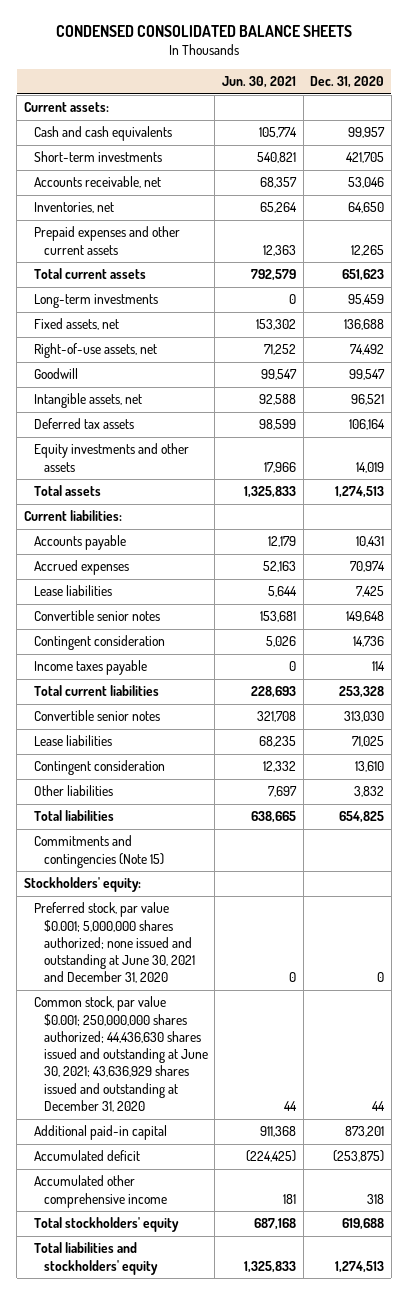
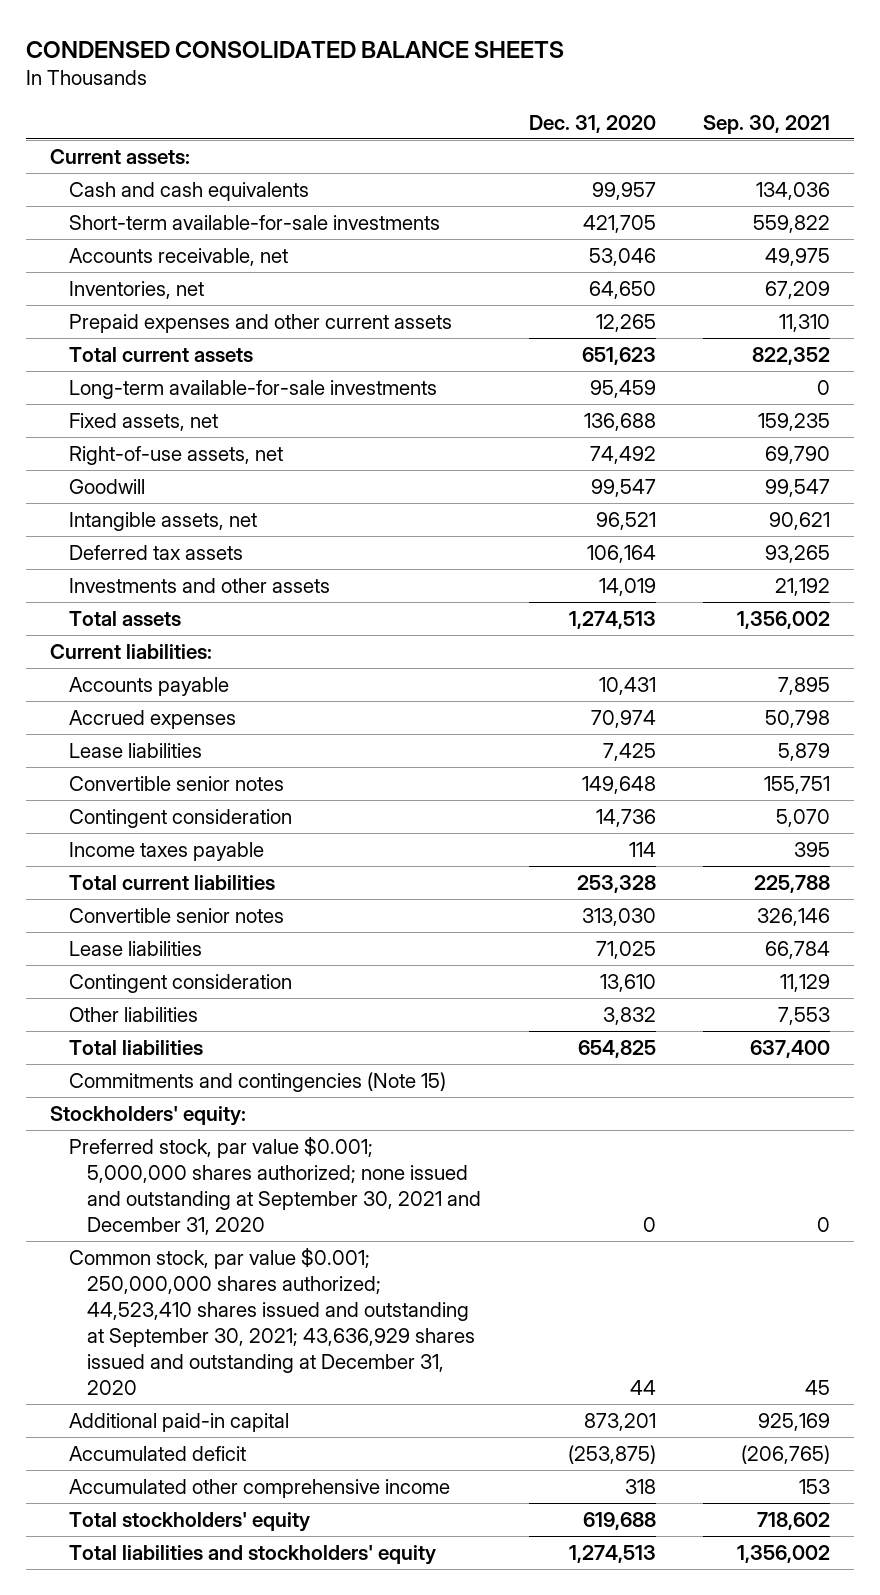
[222,75,297,88] Jun. 30, 2021 -> none
none -> [703,114,831,134] Sep. 30, 2021
[33,151,162,163] Short-term investments -> [68,214,440,230] Short-term available-for-sale investments
[33,294,158,309] Long-term investments -> [68,379,437,399] Long-term available-for-sale investments
[33,443,189,472] Equity investments and other assets -> [68,577,330,593] Investments and other assets
[33,902,195,984] Preferred stock, par value $0.001; 5,000,000 shares authorized; none issued and outstanding at June 30, 2021 and December 31, 2020 -> [68,1135,482,1235] Preferred stock, par value $0.001; 5,000,000 shares authorized; none issued and outstanding at September 30, 2021 and December 31, 2020
[33,996,208,1113] Common stock, par value $0.001; 250,000,000 shares authorized; 44,436,630 shares issued and outstanding at June 30, 2021; 43,636,929 shares issued and outstanding at December 31, 2020 -> [68,1246,476,1395] Common stock, par value $0.001; 250,000,000 shares authorized; 44,523,410 shares issued and outstanding at September 30, 2021; 43,636,929 shares issued and outstanding at December 31, 2020

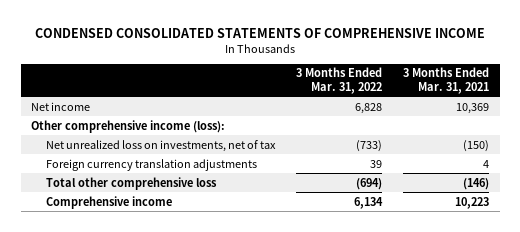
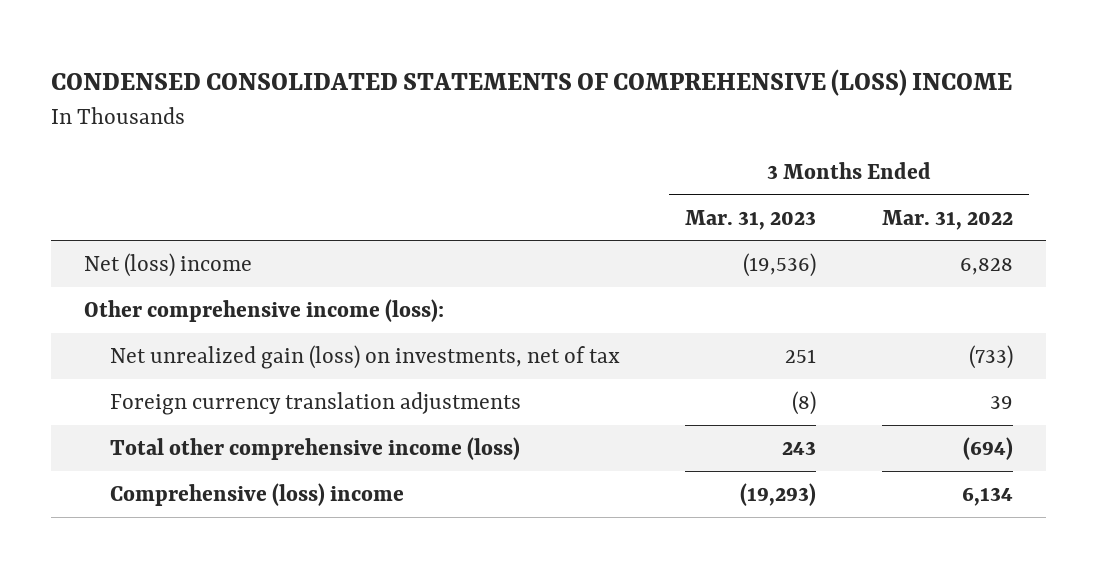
[35,27,486,38] CONDENSED CONSOLIDATED STATEMENTS OF COMPREHENSIVE INCOME -> [50,68,1012,96] CONDENSED CONSOLIDATED STATEMENTS OF COMPREHENSIVE (LOSS) INCOME
[402,67,489,94] 3 Months Ended Mar. 31, 2021 -> none
none -> [685,209,817,230] Mar. 31, 2023
[31,101,91,111] Net income -> [83,253,252,278] Net (loss) income
[45,139,276,152] Net unrealized loss on investments, net of tax -> [109,345,620,370] Net unrealized gain (loss) on investments, net of tax
[45,176,217,190] Total other comprehensive loss -> [109,437,520,461] Total other comprehensive income (loss)
[45,195,172,209] Comprehensive income -> [109,483,404,507] Comprehensive (loss) income

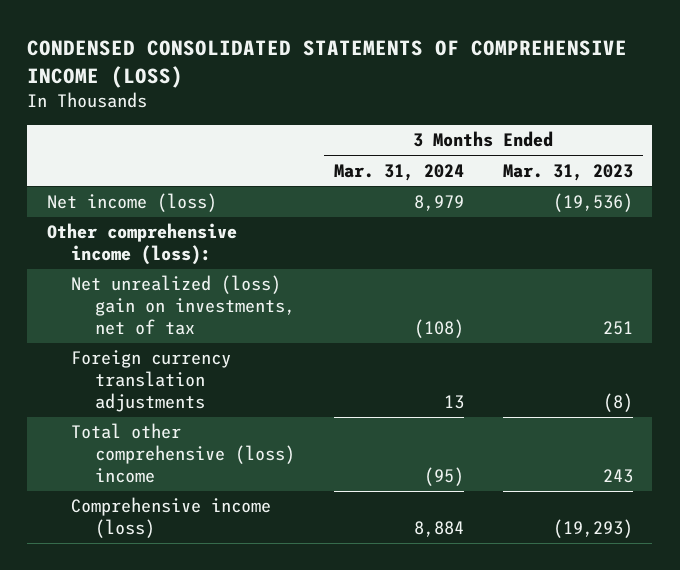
[50,68,1012,96] CONDENSED CONSOLIDATED STATEMENTS OF COMPREHENSIVE (LOSS) INCOME -> [27,39,628,88] CONDENSED CONSOLIDATED STATEMENTS OF COMPREHENSIVE INCOME (LOSS)
[881,209,1013,230] Mar. 31, 2022 -> none
none -> [333,163,464,181] Mar. 31, 2024
[83,253,252,278] Net (loss) income -> [46,193,217,213] Net income (loss)
[109,345,620,370] Net unrealized gain (loss) on investments, net of tax -> [70,275,295,335] Net unrealized (loss) gain on investments, net of tax
[109,437,520,461] Total other comprehensive income (loss) -> [70,423,295,483] Total other comprehensive (loss) income
[109,483,404,507] Comprehensive (loss) income -> [70,497,271,539] Comprehensive income (loss)

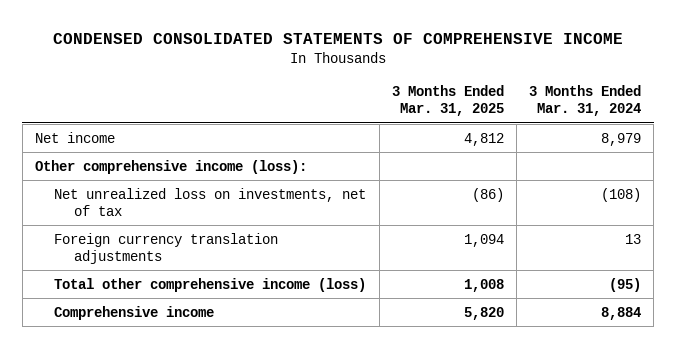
[27,39,628,88] CONDENSED CONSOLIDATED STATEMENTS OF COMPREHENSIVE INCOME (LOSS) -> [53,33,624,45] CONDENSED CONSOLIDATED STATEMENTS OF COMPREHENSIVE INCOME
[502,163,633,181] Mar. 31, 2023 -> none
none -> [391,85,504,117] 3 Months Ended Mar. 31, 2025
[46,193,217,213] Net income (loss) -> [35,131,116,143] Net income
[70,275,295,335] Net unrealized (loss) gain on investments, net of tax -> [54,187,367,216] Net unrealized loss on investments, net of tax
[70,423,295,483] Total other comprehensive (loss) income -> [54,277,367,292] Total other comprehensive income (loss)
[70,497,271,539] Comprehensive income (loss) -> [54,305,215,320] Comprehensive income

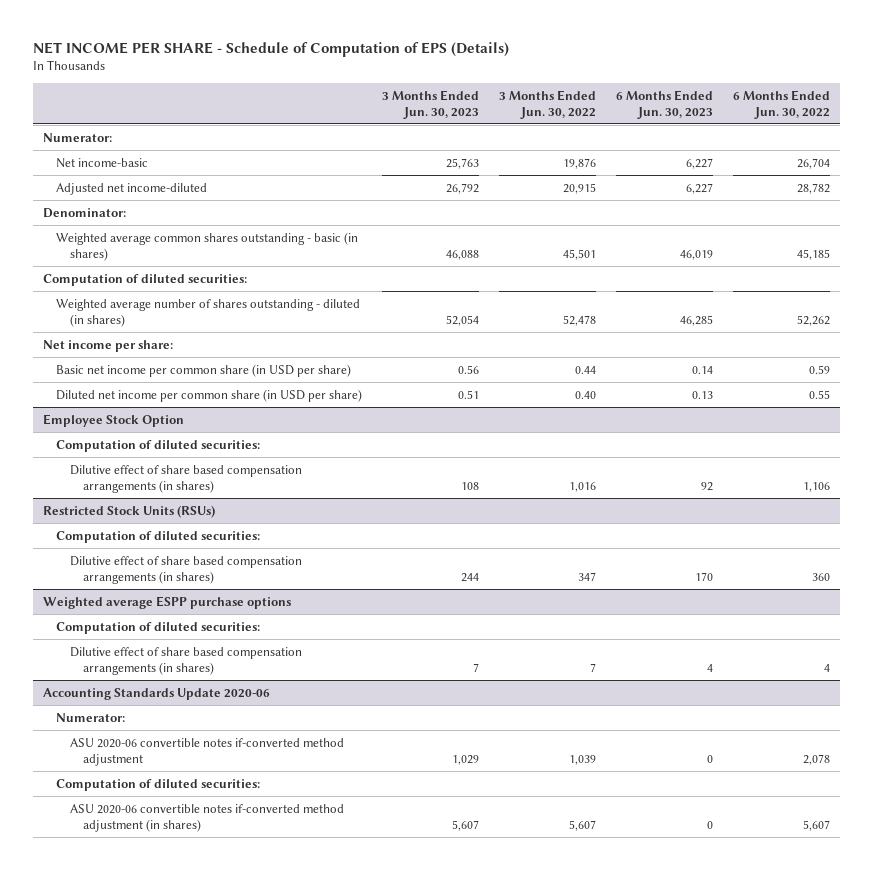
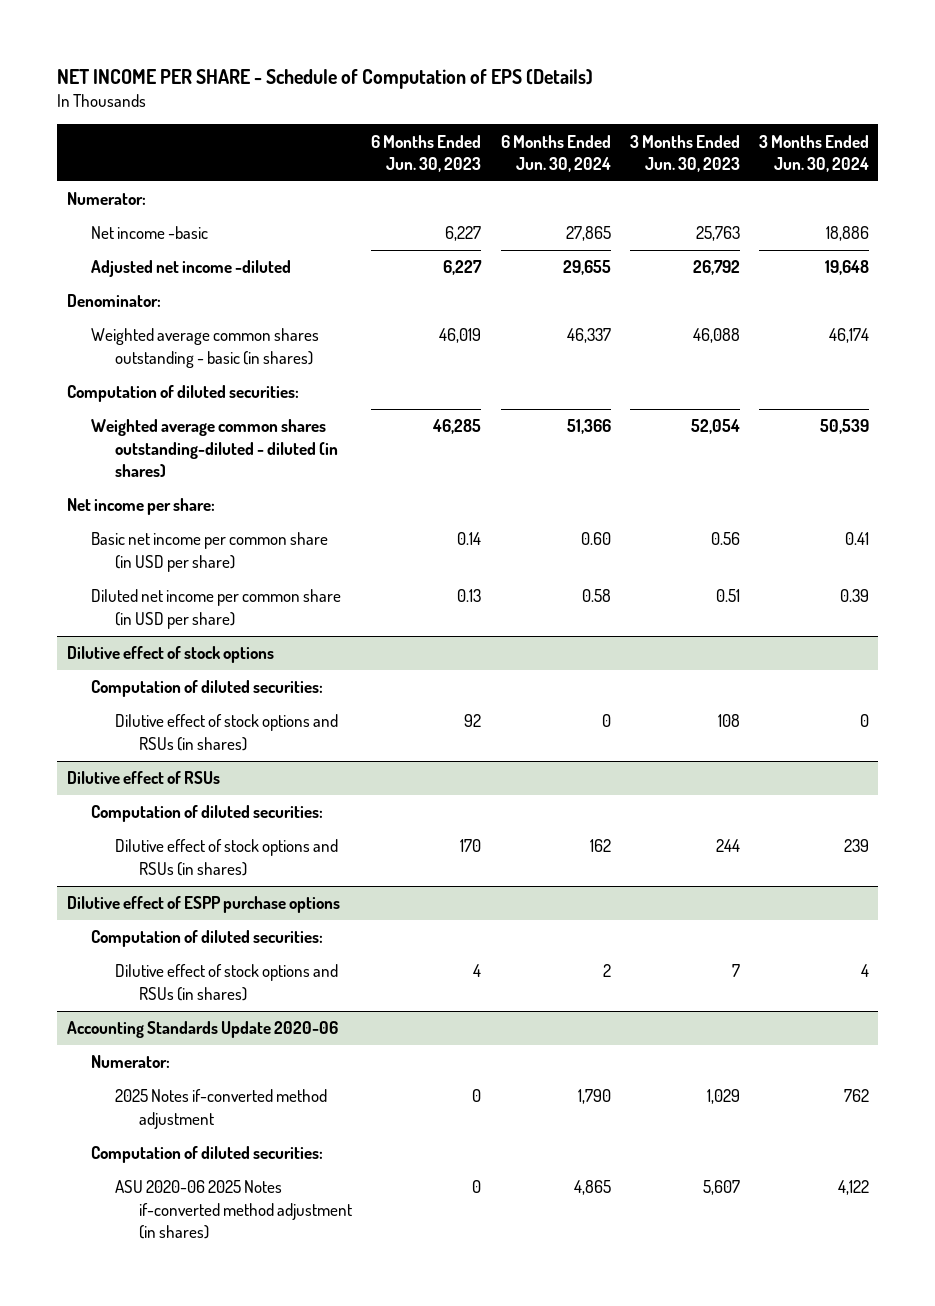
[499,89,597,119] 3 Months Ended Jun. 30, 2022 -> none
[733,89,831,119] 6 Months Ended Jun. 30, 2022 -> none
none -> [500,134,611,172] 6 Months Ended Jun. 30, 2024
none -> [758,134,869,172] 3 Months Ended Jun. 30, 2024
[56,157,149,168] Net income-basic -> [90,226,208,240] Net income -basic
[56,182,208,195] Adjusted net income-diluted -> [90,260,291,278] Adjusted net income -diluted
[56,298,361,327] Weighted average number of shares outstanding - diluted (in shares) -> [90,419,339,477] Weighted average common shares outstanding-diluted - diluted (in shares)
[42,413,184,427] Employee Stock Option -> [66,646,274,664] Dilutive effect of stock options
[69,464,302,493] Dilutive effect of share based compensation arrangements (in shares) -> [115,714,339,751] Dilutive effect of stock options and RSUs (in shares)
[42,504,215,518] Restricted Stock Units (RSUs) -> [66,771,220,785] Dilutive effect of RSUs
[69,555,302,584] Dilutive effect of share based compensation arrangements (in shares) -> [115,839,339,876] Dilutive effect of stock options and RSUs (in shares)
[42,595,291,609] Weighted average ESPP purchase options -> [66,896,340,914] Dilutive effect of ESPP purchase options
[69,646,302,675] Dilutive effect of share based compensation arrangements (in shares) -> [115,964,339,1001] Dilutive effect of stock options and RSUs (in shares)
[69,737,344,766] ASU 2020-06 convertible notes if-converted method adjustment -> [115,1089,328,1129] 2025 Notes if-converted method adjustment
[69,803,344,832] ASU 2020-06 convertible notes if-converted method adjustment (in shares) -> [115,1180,353,1239] ASU 2020-06 2025 Notes if-converted method adjustment (in shares)

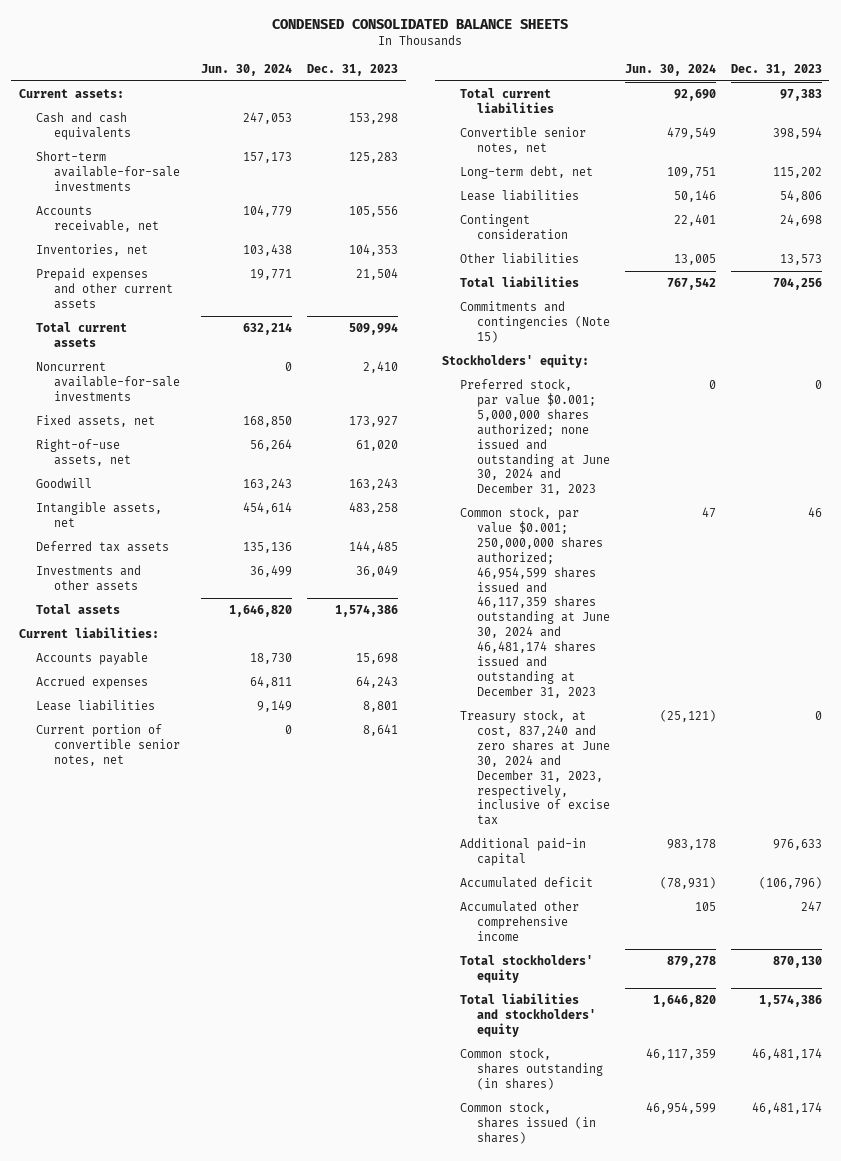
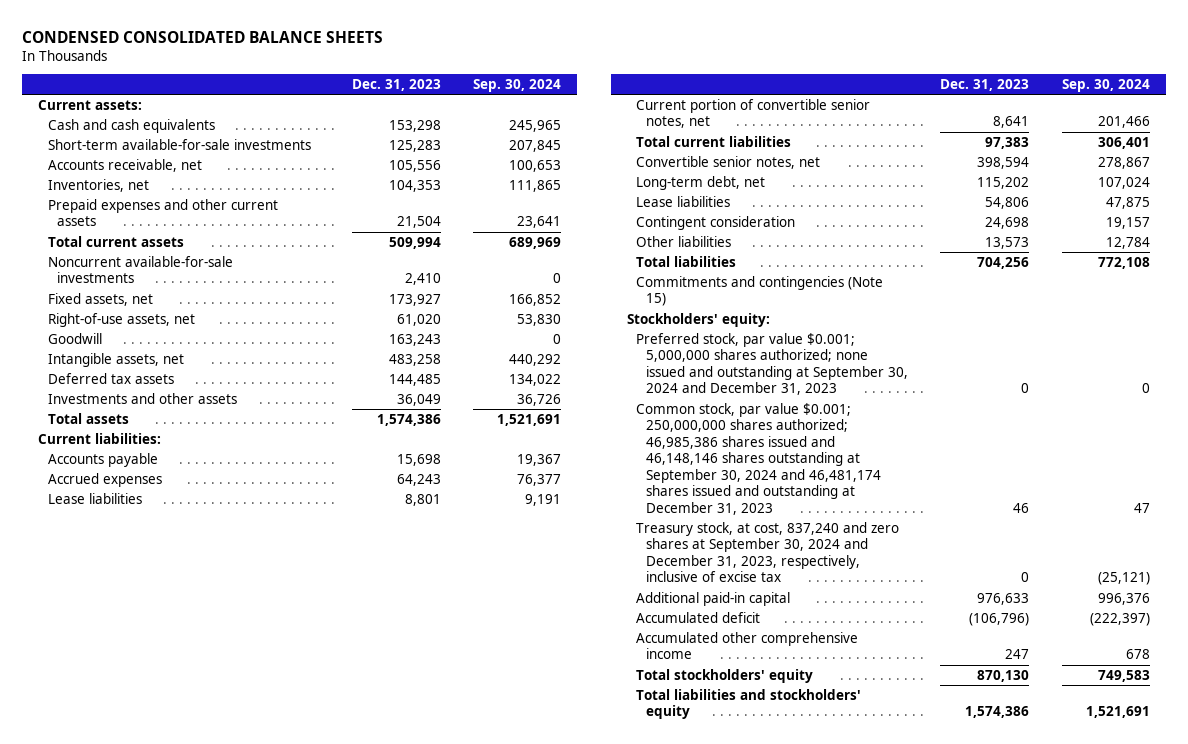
[201,64,293,77] Jun. 30, 2024 -> none
none -> [473,79,562,93] Sep. 30, 2024
[459,379,611,496] Preferred stock, par value $0.001; 5,000,000 shares authorized; none issued and outstanding at June 30, 2024 and December 31, 2023 -> [636,332,908,396] Preferred stock, par value $0.001; 5,000,000 shares authorized; none issued and outstanding at September 30, 2024 and December 31, 2023
[459,507,611,698] Common stock, par value $0.001; 250,000,000 shares authorized; 46,954,599 shares issued and 46,117,359 shares outstanding at June 30, 2024 and 46,481,174 shares issued and outstanding at December 31, 2023 -> [636,402,881,515] Common stock, par value $0.001; 250,000,000 shares authorized; 46,985,386 shares issued and 46,148,146 shares outstanding at September 30, 2024 and 46,481,174 shares issued and outstanding at December 31, 2023
[459,710,611,826] Treasury stock, at cost, 837,240 and zero shares at June 30, 2024 and December 31, 2023, respectively, inclusive of excise tax -> [636,521,900,583] Treasury stock, at cost, 837,240 and zero shares at September 30, 2024 and December 31, 2023, respectively, inclusive of excise tax
[459,1048,604,1090] Common stock, shares outstanding (in shares) -> none
[459,1102,597,1144] Common stock, shares issued (in shares) -> none

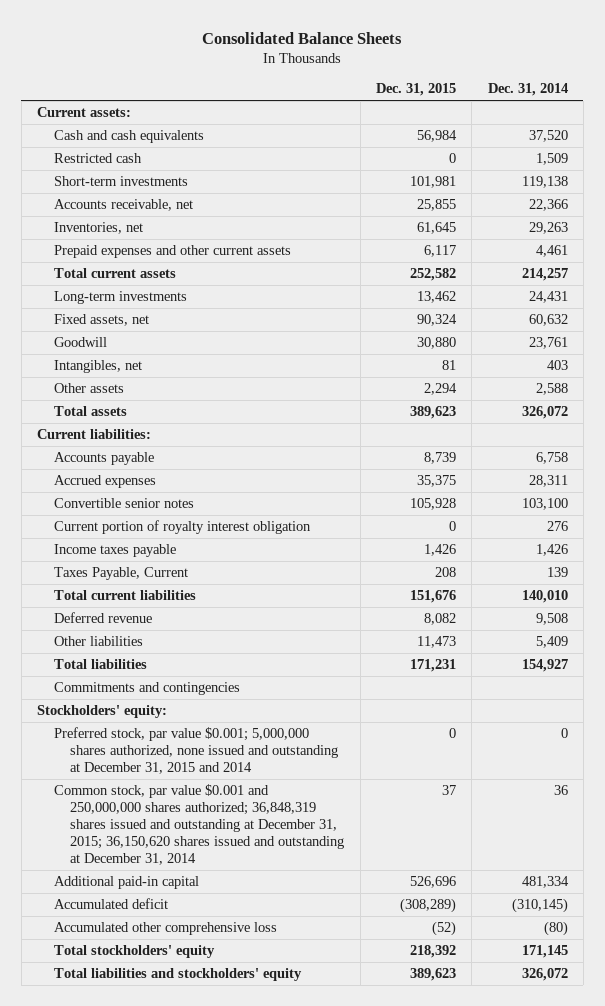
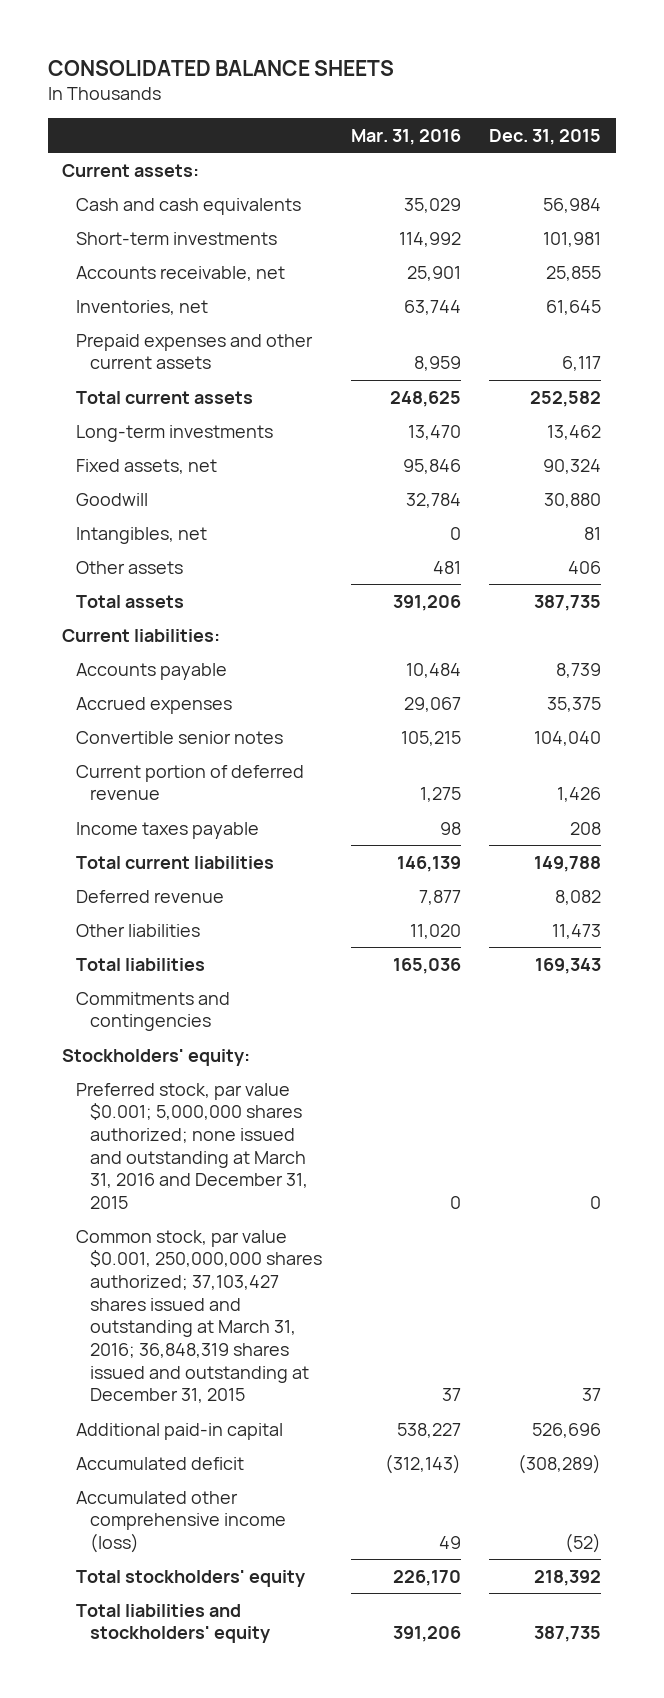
[202,31,403,44] Consolidated Balance Sheets -> [47,59,394,76] CONSOLIDATED BALANCE SHEETS
[487,83,568,97] Dec. 31, 2014 -> none
none -> [350,128,461,145] Mar. 31, 2016
[53,153,142,164] Restricted cash -> none
[423,383,457,396] 2,294 -> [568,560,602,574] 406
[409,406,456,420] 389,623 -> [534,594,602,611] 387,735
[53,520,311,535] Current portion of royalty interest obligation -> none
[53,567,188,581] Taxes Payable, Current -> none
[409,498,456,511] 105,928 -> [534,730,602,746] 104,040
none -> [76,764,305,801] Current portion of deferred revenue
[423,544,456,557] 1,426 -> [570,821,602,835] 208
[409,590,456,604] 151,676 -> [534,855,602,872] 149,788
[409,659,456,673] 171,231 -> [535,957,602,974] 169,343
[53,727,339,775] Preferred stock, par value $0.001; 5,000,000 shares authorized, none issued and outstanding at December 31, 2015 and 2014 -> [76,1082,309,1209] Preferred stock, par value $0.001; 5,000,000 shares authorized; none issued and outstanding at March 31, 2016 and December 31, 2015
[53,784,345,865] Common stock, par value $0.001 and 250,000,000 shares authorized; 36,848,319 shares issued and outstanding at December 31, 2015; 36,150,620 shares issued and outstanding at December 31, 2014 -> [76,1229,323,1404] Common stock, par value $0.001, 250,000,000 shares authorized; 37,103,427 shares issued and outstanding at March 31, 2016; 36,848,319 shares issued and outstanding at December 31, 2015
[53,922,277,936] Accumulated other comprehensive loss -> [76,1490,287,1553] Accumulated other comprehensive income (loss)
[409,968,456,982] 389,623 -> [534,1626,602,1643] 387,735

